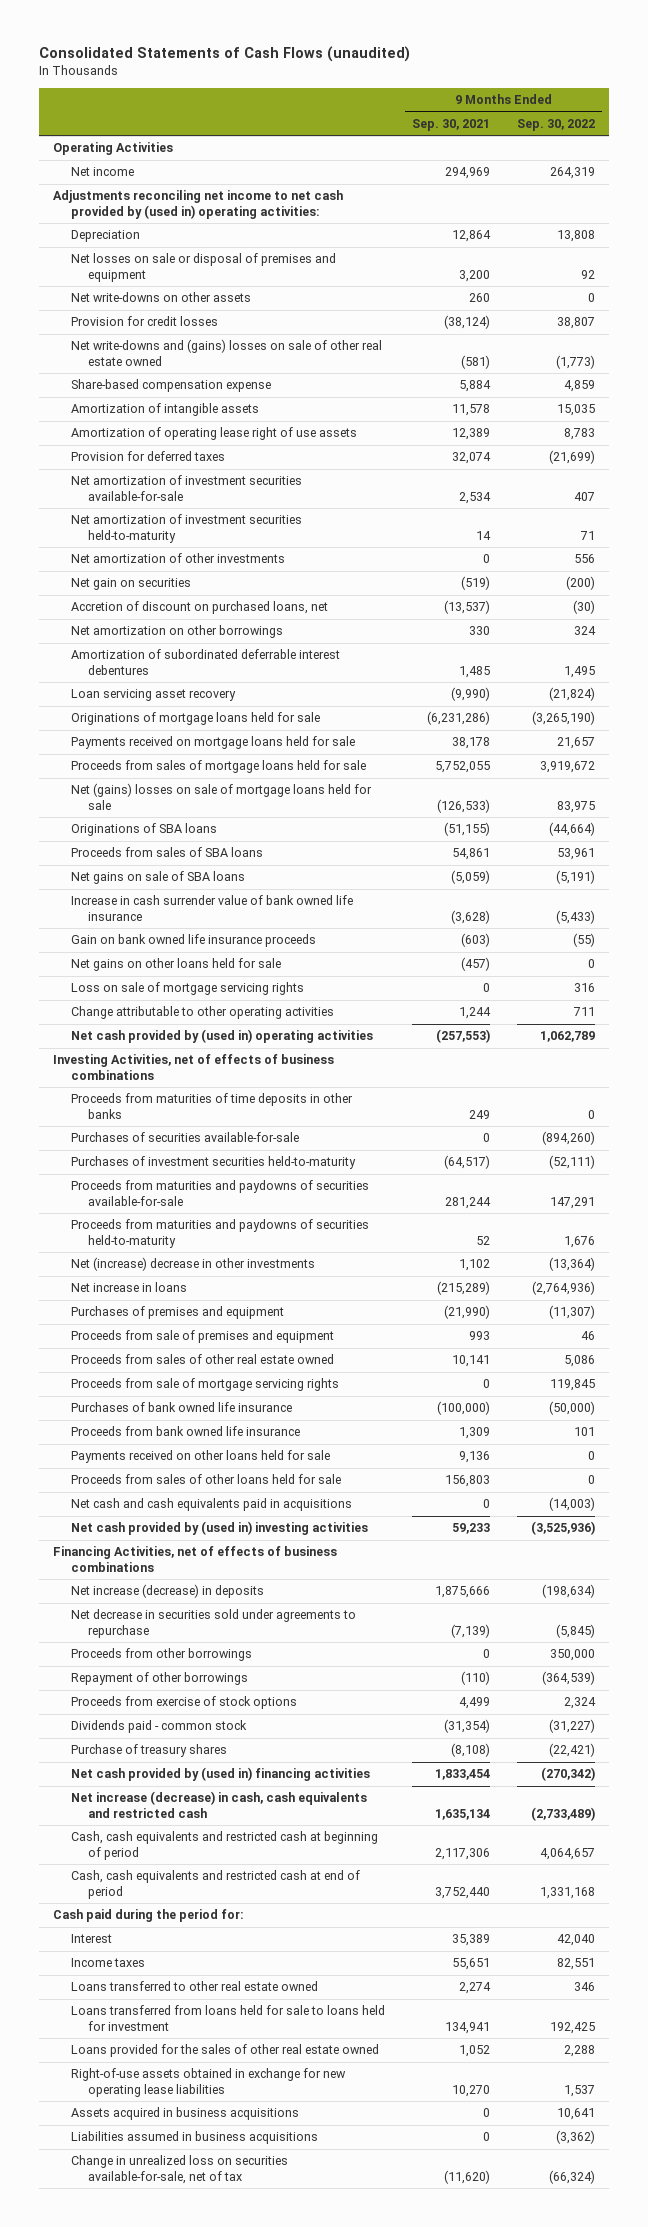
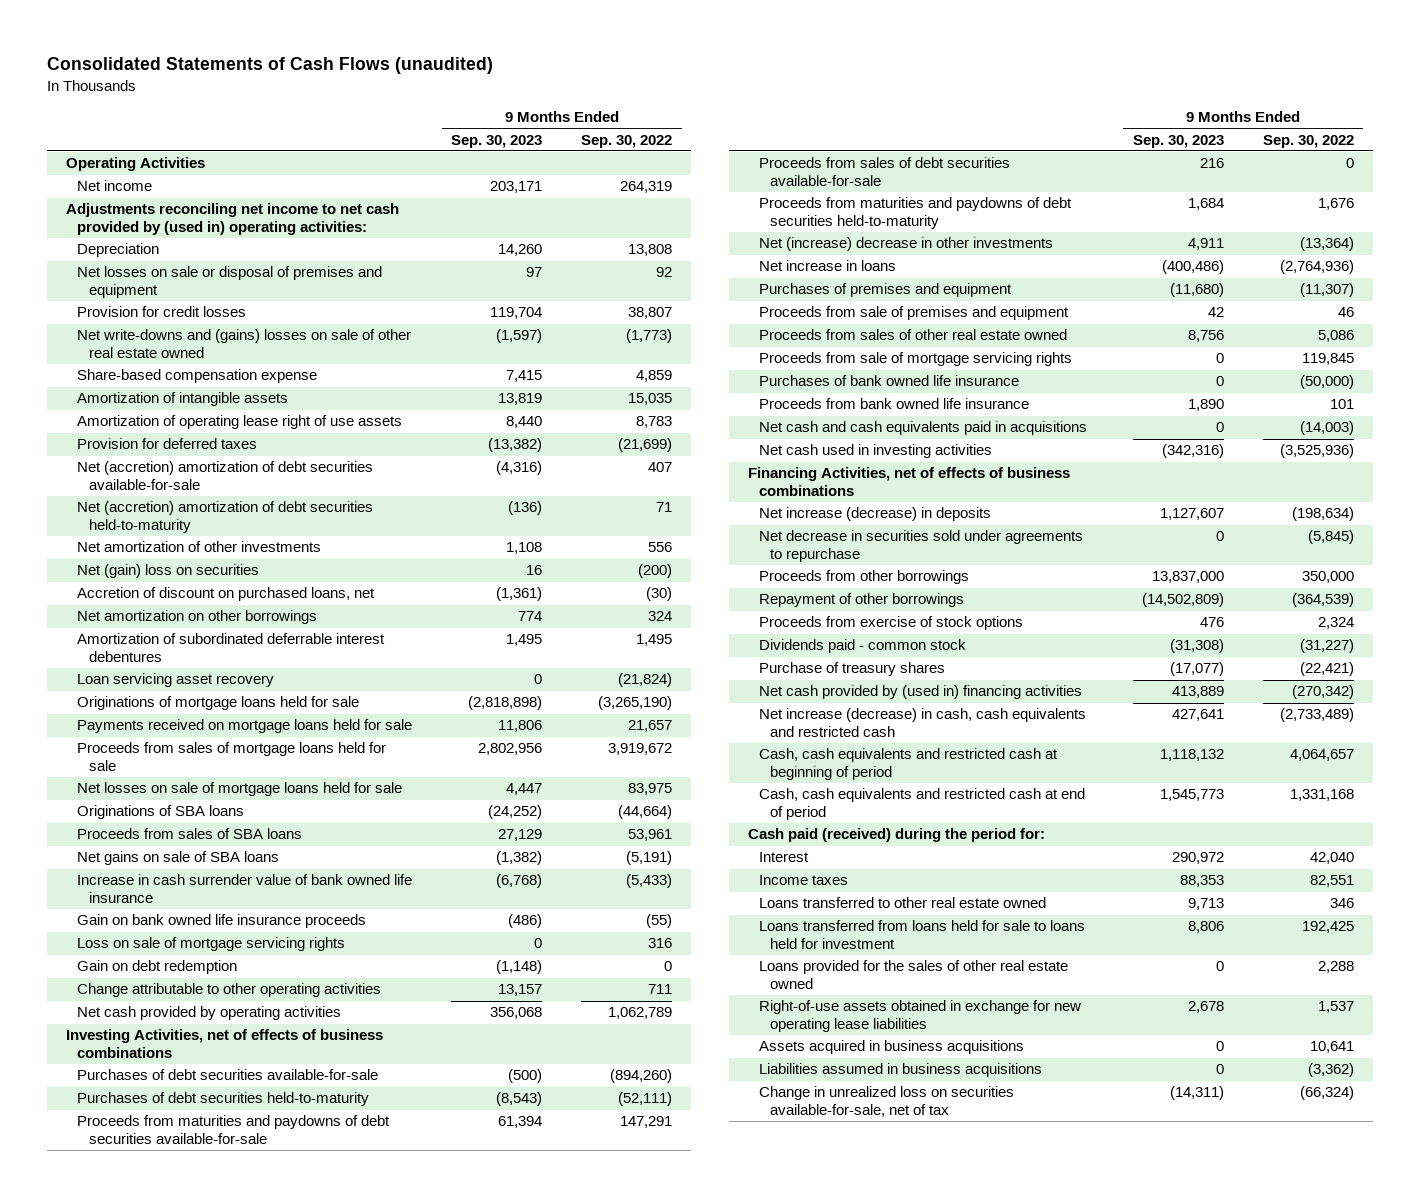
[412,118,491,131] Sep. 30, 2021 -> none
none -> [451,134,543,148] Sep. 30, 2023
[70,292,251,303] Net write-downs on other assets -> none
[70,475,302,501] Net amortization of investment securities available-for-sale -> [77,461,374,491] Net (accretion) amortization of debt securities available-for-sale
[70,514,302,543] Net amortization of investment securities held-to-maturity -> [77,501,374,534] Net (accretion) amortization of debt securities held-to-maturity
[70,578,191,591] Net gain on securities -> [77,564,260,579] Net (gain) loss on securities
[70,783,372,810] Net (gains) losses on sale of mortgage loans held for sale -> [77,782,403,797] Net losses on sale of mortgage loans held for sale
[70,958,281,972] Net gains on other loans held for sale -> none
none -> [77,960,238,975] Gain on debt redemption
[70,1029,373,1044] Net cash provided by (used in) operating activities -> [77,1006,342,1021] Net cash provided by operating activities
[70,1093,353,1119] Proceeds from maturities of time deposits in other banks -> none
[70,1132,299,1143] Purchases of securities available-for-sale -> [77,1069,379,1081] Purchases of debt securities available-for-sale
[70,1156,356,1170] Purchases of investment securities held-to-maturity -> [77,1092,370,1107] Purchases of debt securities held-to-maturity
[70,1180,369,1206] Proceeds from maturities and paydowns of securities available-for-sale -> [77,1115,391,1145] Proceeds from maturities and paydowns of debt securities available-for-sale
none -> [759,157,1011,187] Proceeds from sales of debt securities available-for-sale
[70,1219,369,1248] Proceeds from maturities and paydowns of securities held-to-maturity -> [759,197,1073,230] Proceeds from maturities and paydowns of debt securities held-to-maturity
[70,1450,330,1464] Payments received on other loans held for sale -> none
[70,1474,341,1485] Proceeds from sales of other loans held for sale -> none
[70,1521,368,1536] Net cash provided by (used in) investing activities -> [759,444,993,459] Net cash used in investing activities
[52,1909,244,1923] Cash paid during the period for: -> [748,828,1046,843] Cash paid (received) during the period for:

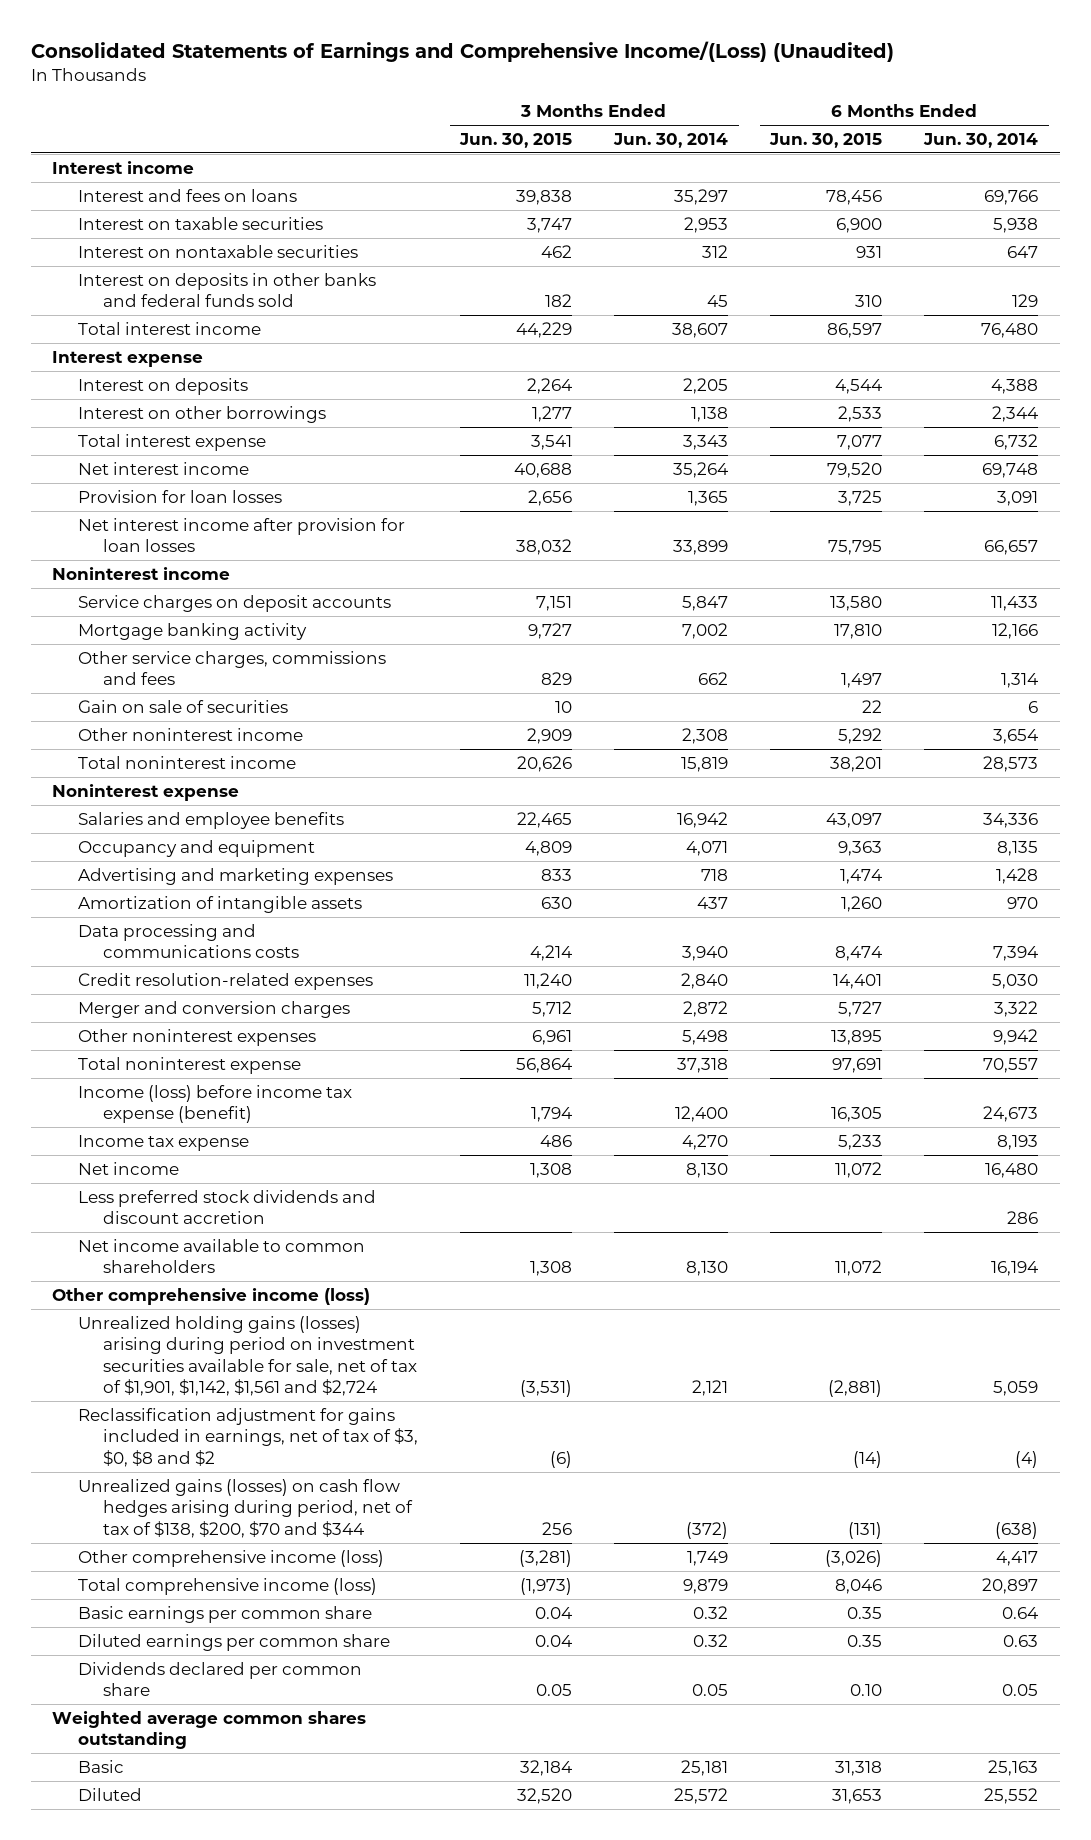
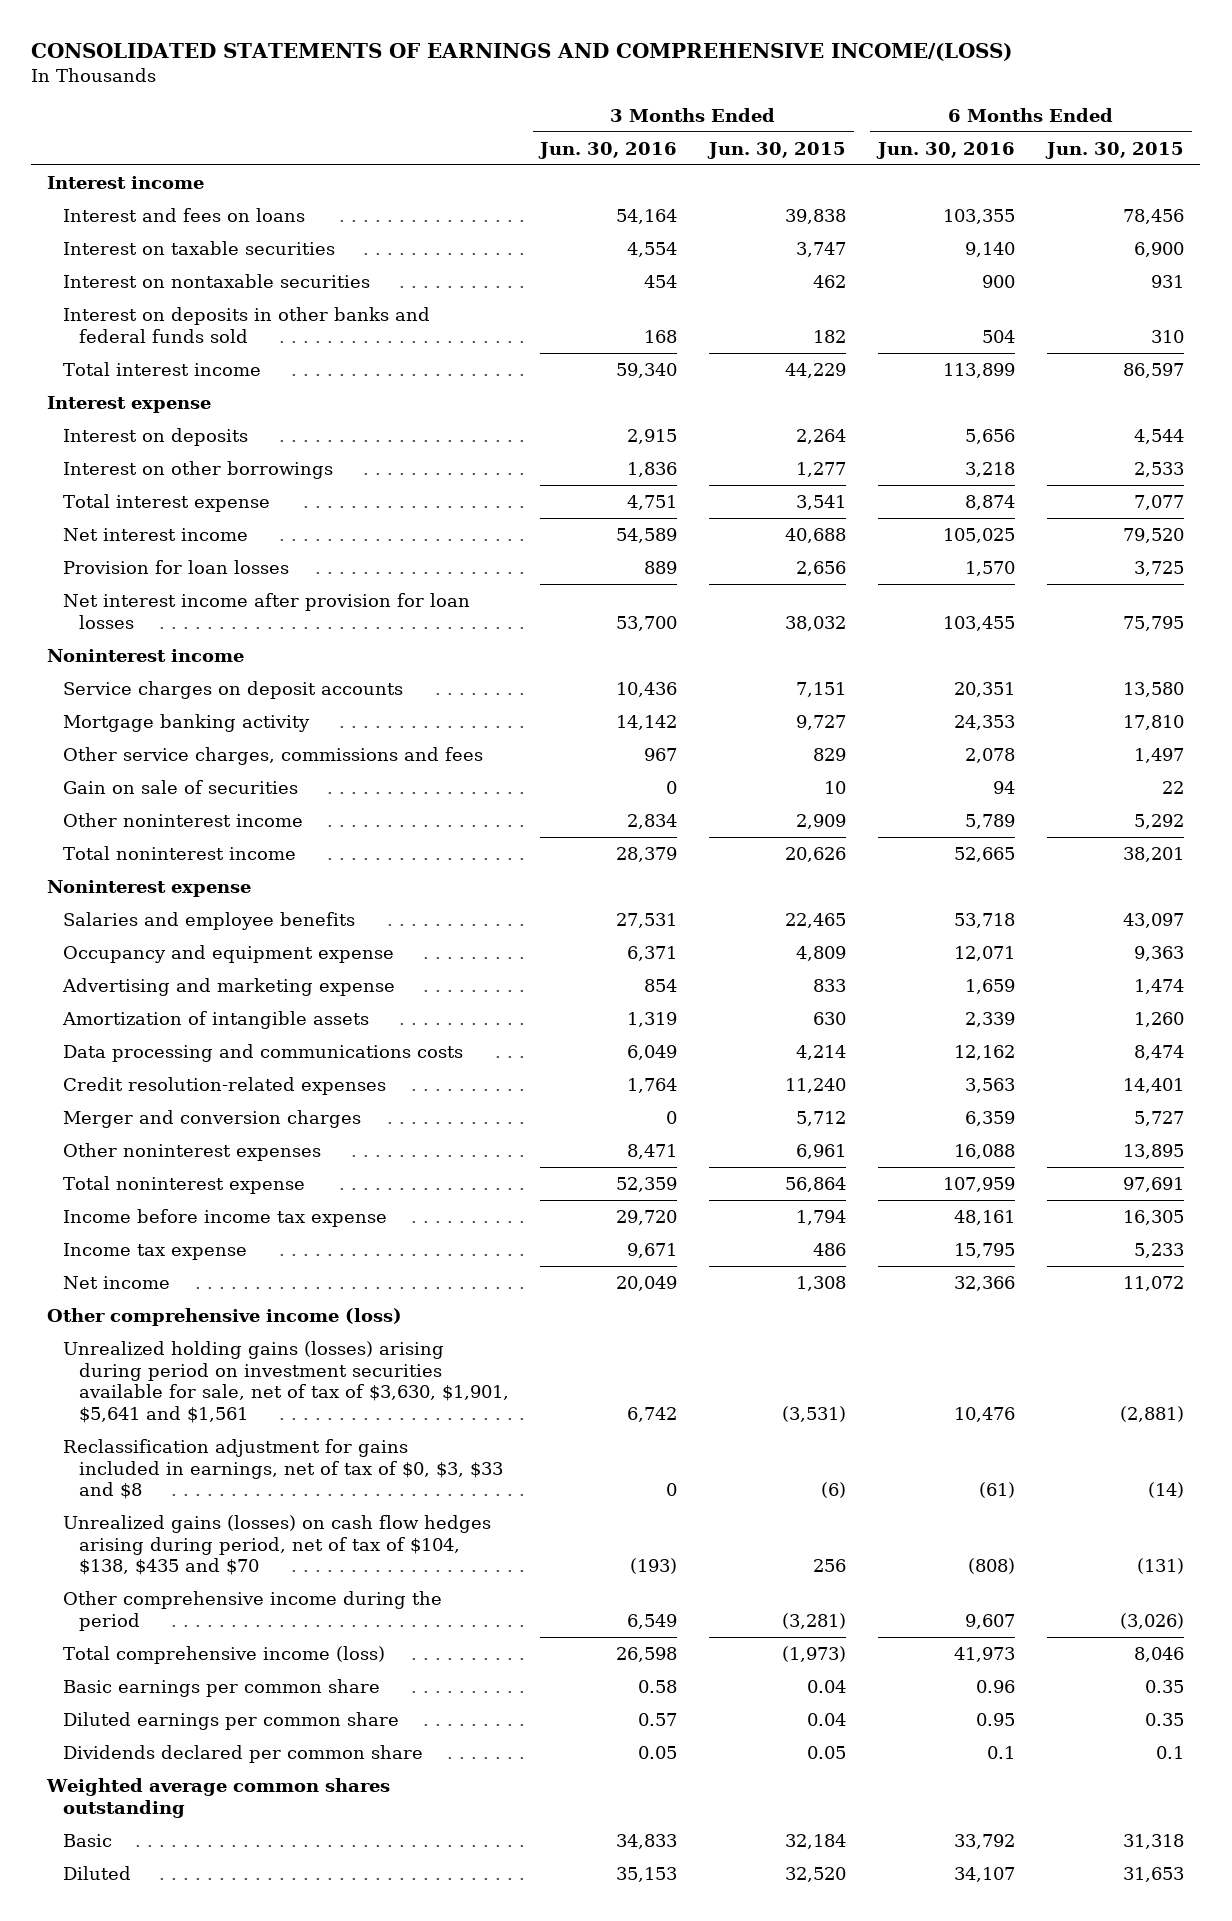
[31,40,895,62] Consolidated Statements of Earnings and Comprehensive Income/(Loss) (Unaudited) -> [31,43,1013,62] CONSOLIDATED STATEMENTS OF EARNINGS AND COMPREHENSIVE INCOME/(LOSS)
[613,132,729,148] Jun. 30, 2014 -> none
[923,132,1039,148] Jun. 30, 2014 -> none
none -> [538,141,678,159] Jun. 30, 2016
none -> [876,141,1016,159] Jun. 30, 2016
[77,839,315,857] Occupancy and equipment -> [62,944,394,963] Occupancy and equipment expense
[77,867,393,885] Advertising and marketing expenses -> [61,977,395,996] Advertising and marketing expense
[77,1084,352,1124] Income (loss) before income tax expense (benefit) -> [62,1208,387,1227] Income before income tax expense
[77,1189,376,1225] Less preferred stock dividends and discount accretion -> none
[77,1238,365,1274] Net income available to common shareholders -> none
[77,1315,417,1397] Unrealized holding gains (losses) arising during period on investment securities available for sale, net of tax of $1,901, $1,142, $1,561 and $2,724 -> [62,1340,509,1423] Unrealized holding gains (losses) arising during period on investment securities available for sale, net of tax of $3,630, $1,901, $5,641 and $1,561
[77,1407,418,1467] Reclassification adjustment for gains included in earnings, net of tax of $3, $0, $8 and $2 -> [62,1438,503,1500] Reclassification adjustment for gains included in earnings, net of tax of $0, $3, $33 and $8
[77,1478,413,1538] Unrealized gains (losses) on cash flow hedges arising during period, net of tax of $138, $200, $70 and $344 -> [62,1514,491,1576] Unrealized gains (losses) on cash flow hedges arising during period, net of tax of $104, $138, $435 and $70
[77,1549,384,1567] Other comprehensive income (loss) -> [62,1590,442,1631] Other comprehensive income during the period
[850,1684,883,1697] 0.10 -> [1156,1745,1185,1759] 0.1

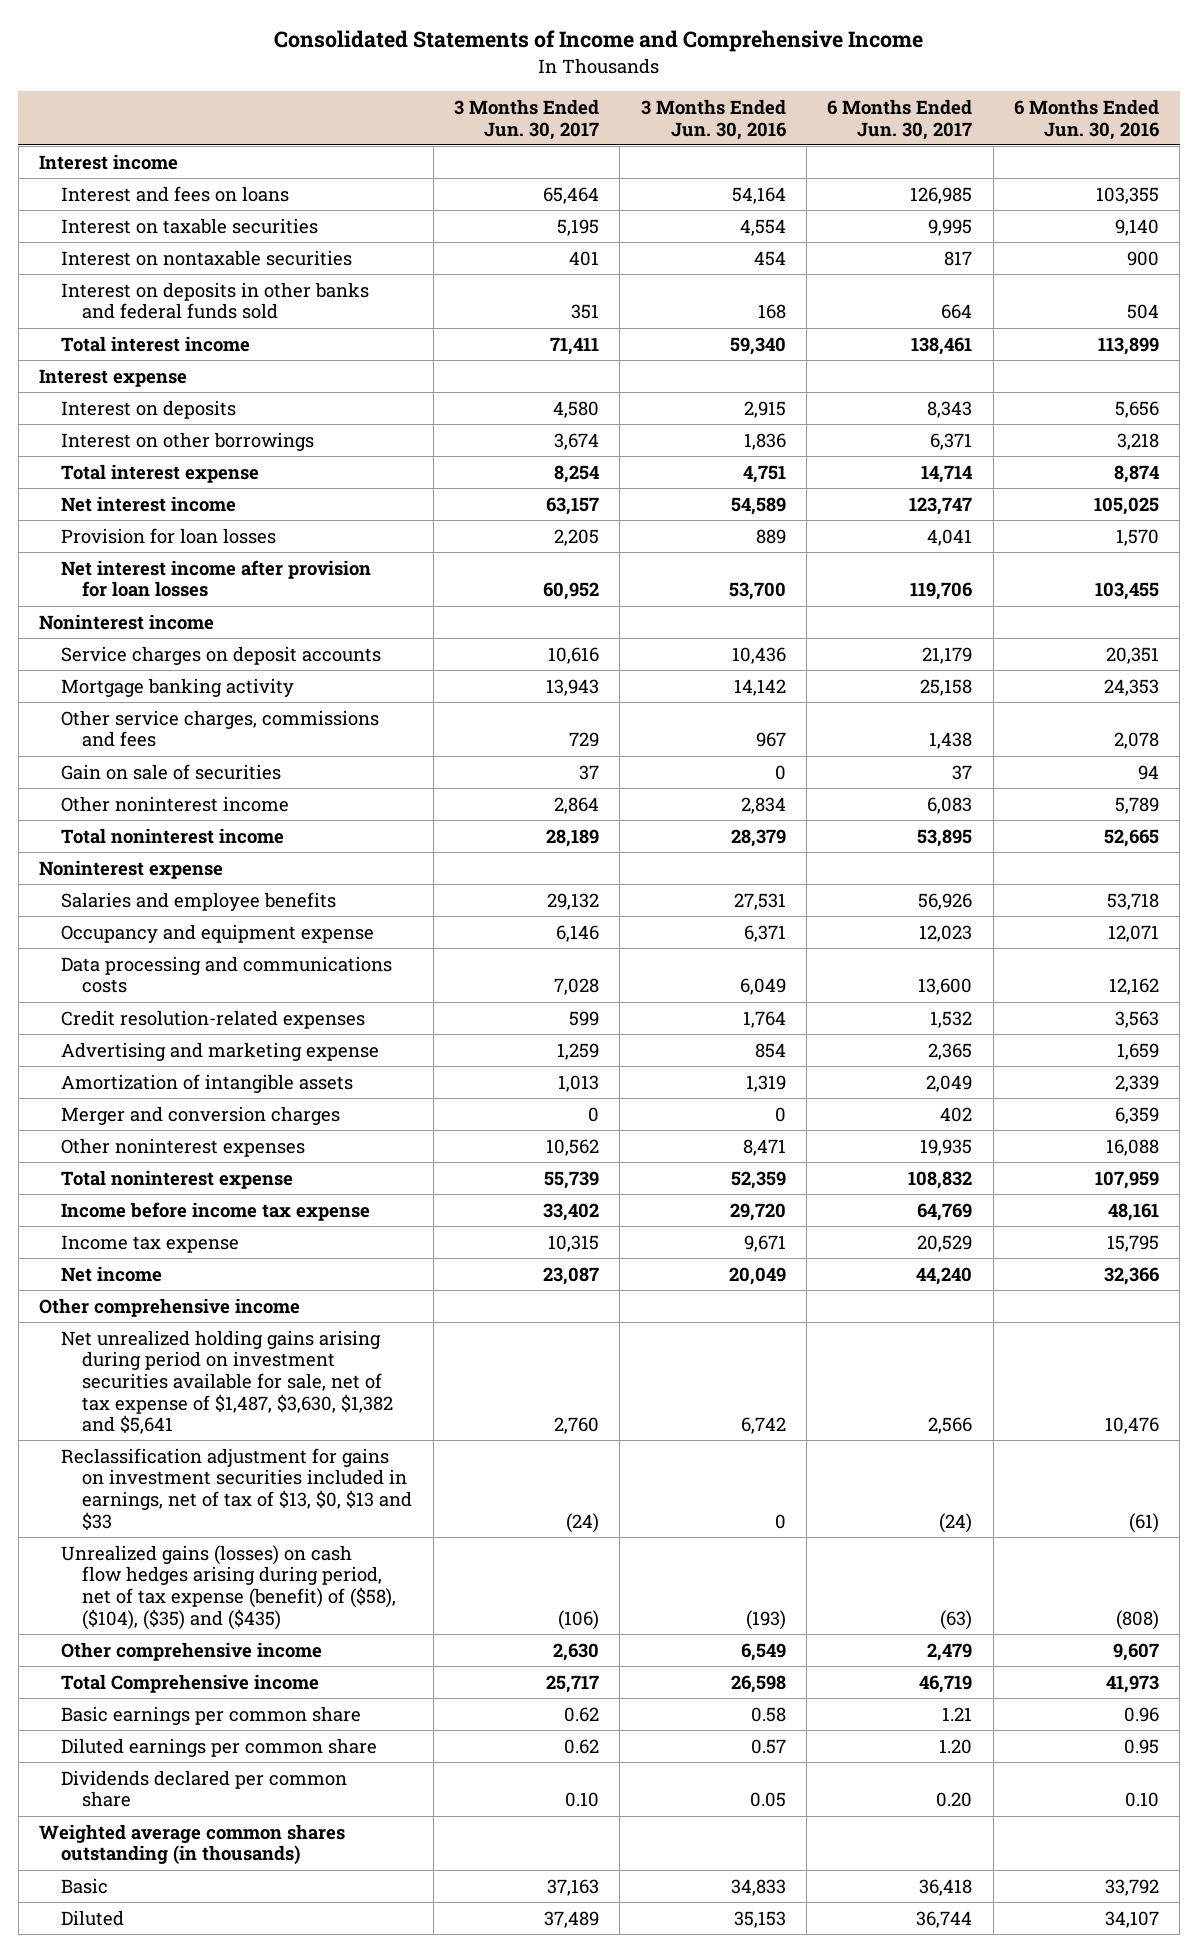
[31,43,1013,62] CONSOLIDATED STATEMENTS OF EARNINGS AND COMPREHENSIVE INCOME/(LOSS) -> [273,30,923,53] Consolidated Statements of Income and Comprehensive Income
[707,141,847,159] Jun. 30, 2015 -> none
[1045,141,1185,159] Jun. 30, 2015 -> none
none -> [453,98,599,140] 3 Months Ended Jun. 30, 2017
none -> [827,98,973,140] 6 Months Ended Jun. 30, 2017
[61,977,395,996] Advertising and marketing expense -> [60,1041,379,1061] Advertising and marketing expense
[61,1010,369,1029] Amortization of intangible assets -> [60,1073,353,1093] Amortization of intangible assets
[47,1307,403,1326] Other comprehensive income (loss) -> [39,1297,301,1317] Other comprehensive income
[62,1340,509,1423] Unrealized holding gains (losses) arising during period on investment securities available for sale, net of tax of $3,630, $1,901, $5,641 and $1,561 -> [60,1329,394,1435] Net unrealized holding gains arising during period on investment securities available for sale, net of tax expense of $1,487, $3,630, $1,382 and $5,641
[62,1438,503,1500] Reclassification adjustment for gains included in earnings, net of tax of $0, $3, $33 and $8 -> [60,1447,413,1530] Reclassification adjustment for gains on investment securities included in earnings, net of tax of $13, $0, $13 and $33
[62,1514,491,1576] Unrealized gains (losses) on cash flow hedges arising during period, net of tax of $104, $138, $435 and $70 -> [60,1544,397,1630] Unrealized gains (losses) on cash flow hedges arising during period, net of tax expense (benefit) of ($58), ($104), ($35) and ($435)
[62,1590,442,1631] Other comprehensive income during the period -> [60,1641,322,1661] Other comprehensive income
[62,1645,385,1664] Total comprehensive income (loss) -> [60,1673,319,1693] Total Comprehensive income
[987,1745,1016,1759] 0.1 -> [1124,1792,1159,1808] 0.10
[46,1777,391,1818] Weighted average common shares outstanding -> [39,1823,346,1866] Weighted average common shares outstanding (in thousands)

